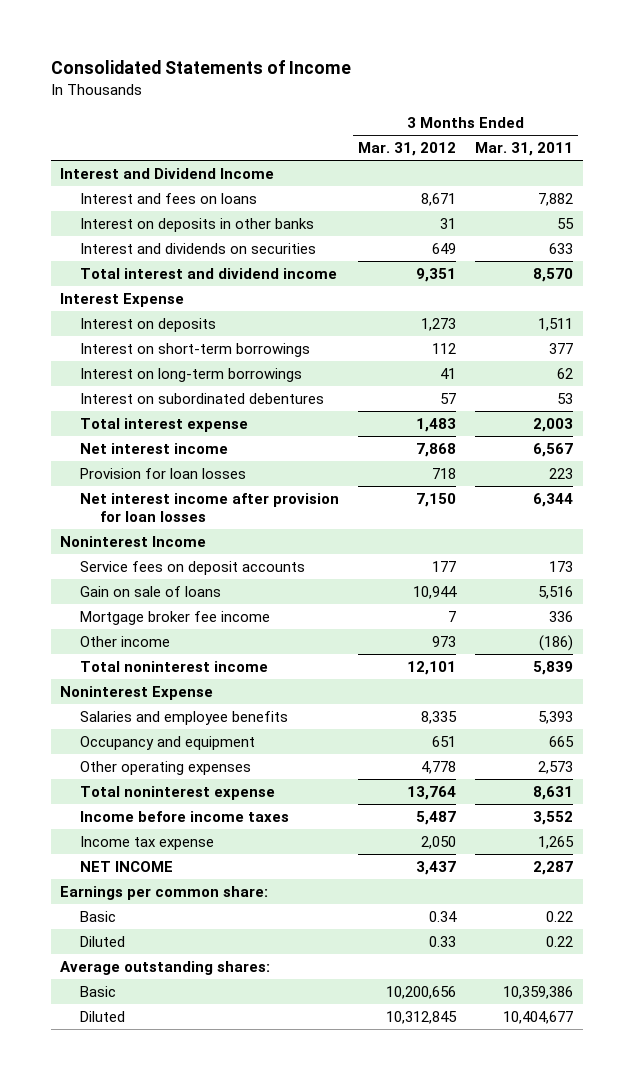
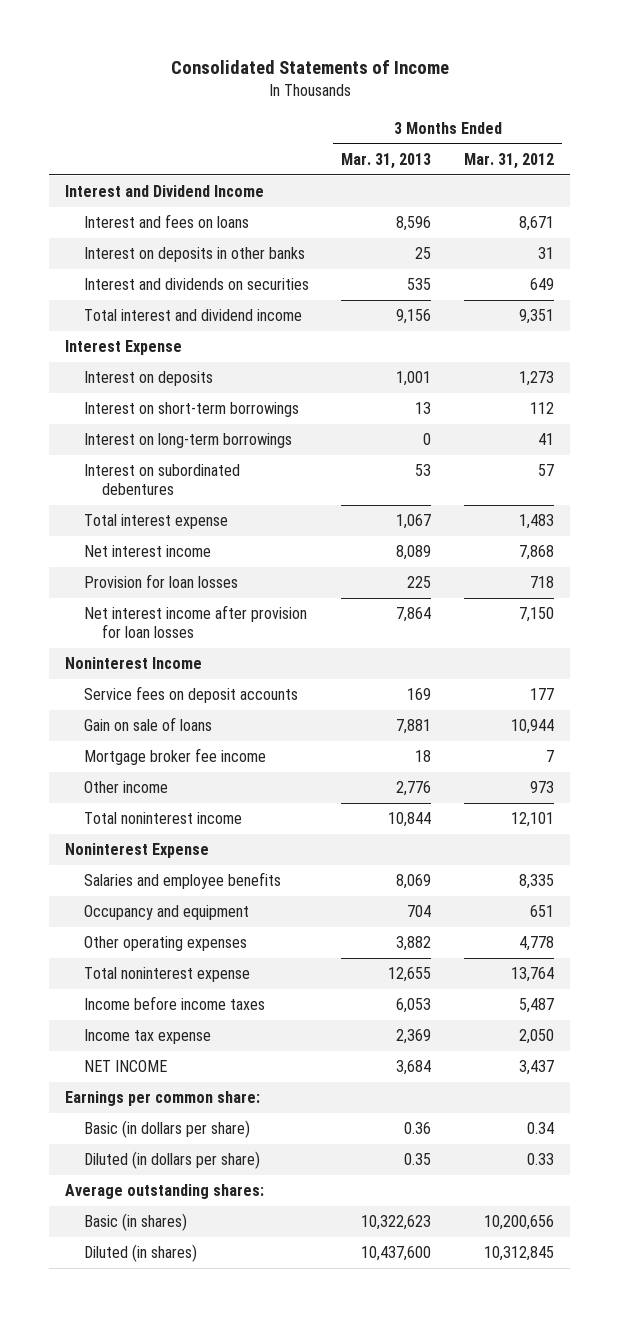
[475,142,574,157] Mar. 31, 2011 -> none
none -> [341,152,432,169] Mar. 31, 2013
[79,910,116,922] Basic -> [83,1120,250,1139] Basic (in dollars per share)
[79,935,125,947] Diluted -> [83,1151,260,1170] Diluted (in dollars per share)
[79,985,116,997] Basic -> [83,1213,187,1232] Basic (in shares)
[79,1010,125,1022] Diluted -> [83,1244,197,1263] Diluted (in shares)

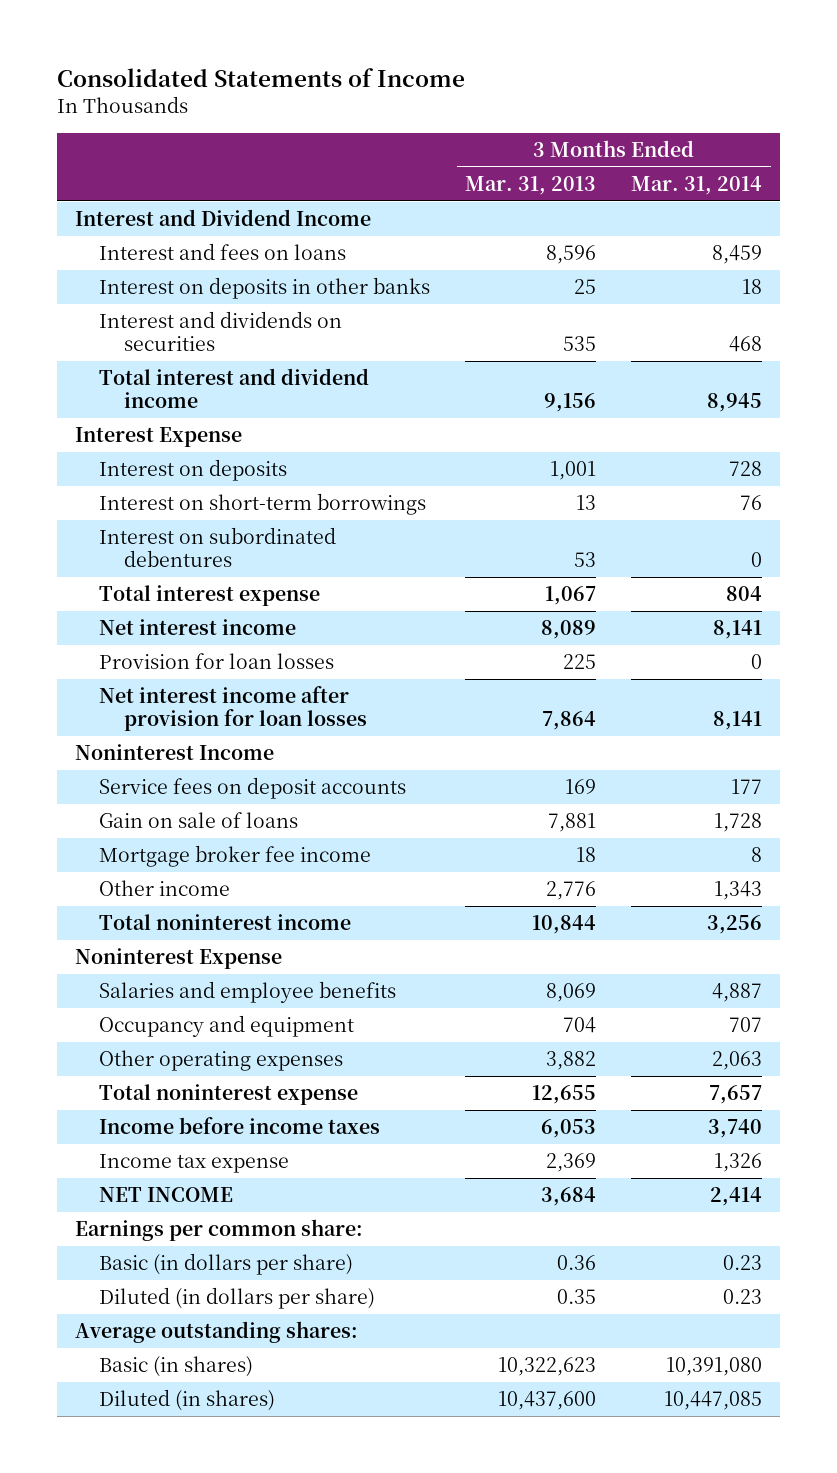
[463,152,554,169] Mar. 31, 2012 -> none
none -> [631,175,763,195] Mar. 31, 2014
[83,433,292,449] Interest on long-term borrowings -> none

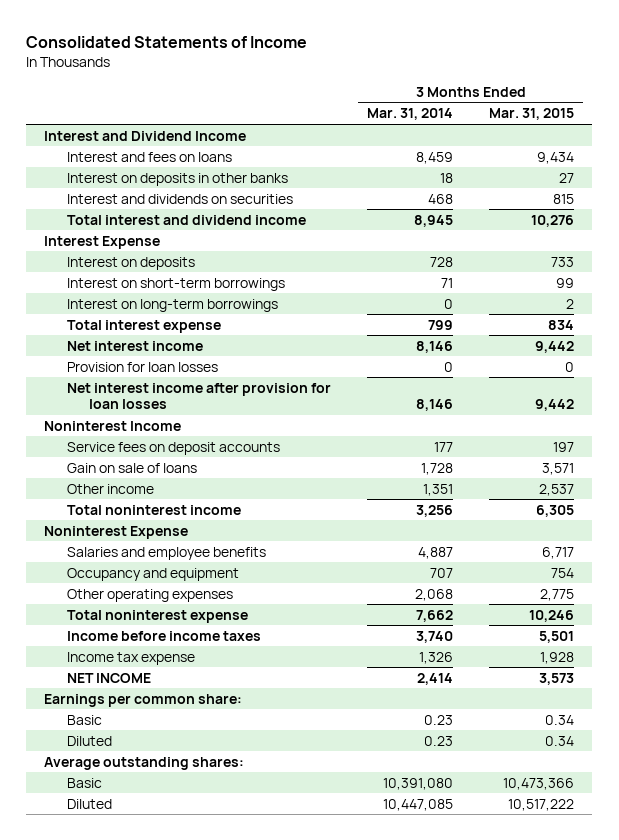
[465,175,597,195] Mar. 31, 2013 -> none
none -> [489,108,575,121] Mar. 31, 2015
[99,527,337,568] Interest on subordinated debentures -> none
[740,495,763,511] 76 -> [441,277,454,288] 71
none -> [66,298,278,312] Interest on long-term borrowings
[726,586,763,602] 804 -> [428,319,454,330] 799
[713,620,763,640] 8,141 -> [416,340,454,353] 8,146
[713,711,763,731] 8,141 -> [416,399,454,412] 8,146
[99,845,372,868] Mortgage broker fee income -> none
[714,881,763,901] 1,343 -> [423,483,454,496] 1,351
[712,1051,763,1071] 2,063 -> [415,588,454,601] 2,068
[709,1085,763,1105] 7,657 -> [416,609,454,622] 7,662
[99,1253,354,1276] Basic (in dollars per share) -> [66,714,102,725] Basic
[99,1287,376,1310] Diluted (in dollars per share) -> [66,735,112,746] Diluted
[99,1356,254,1378] Basic (in shares) -> [66,777,102,788] Basic
[99,1389,276,1412] Diluted (in shares) -> [66,798,112,809] Diluted

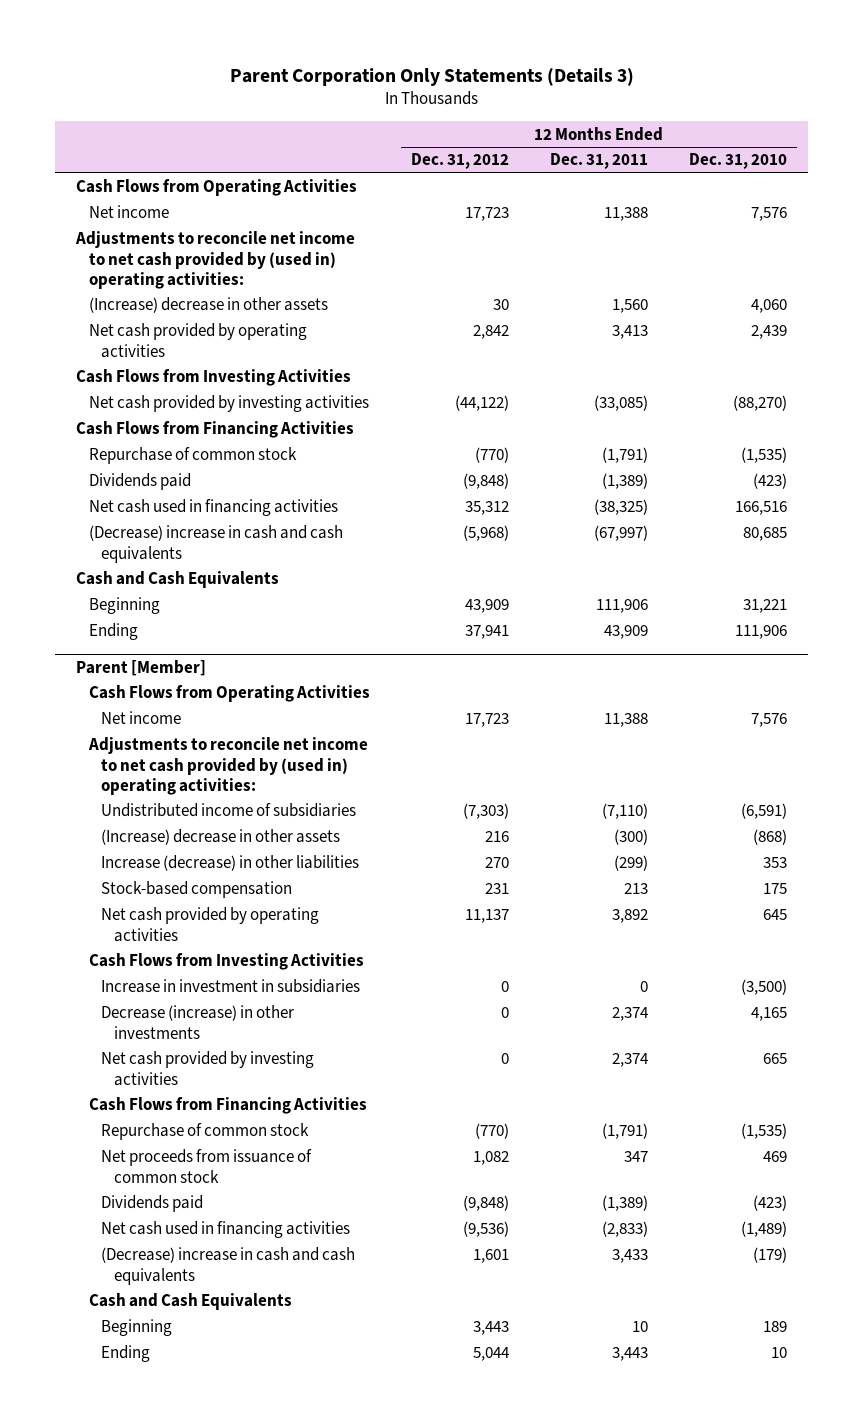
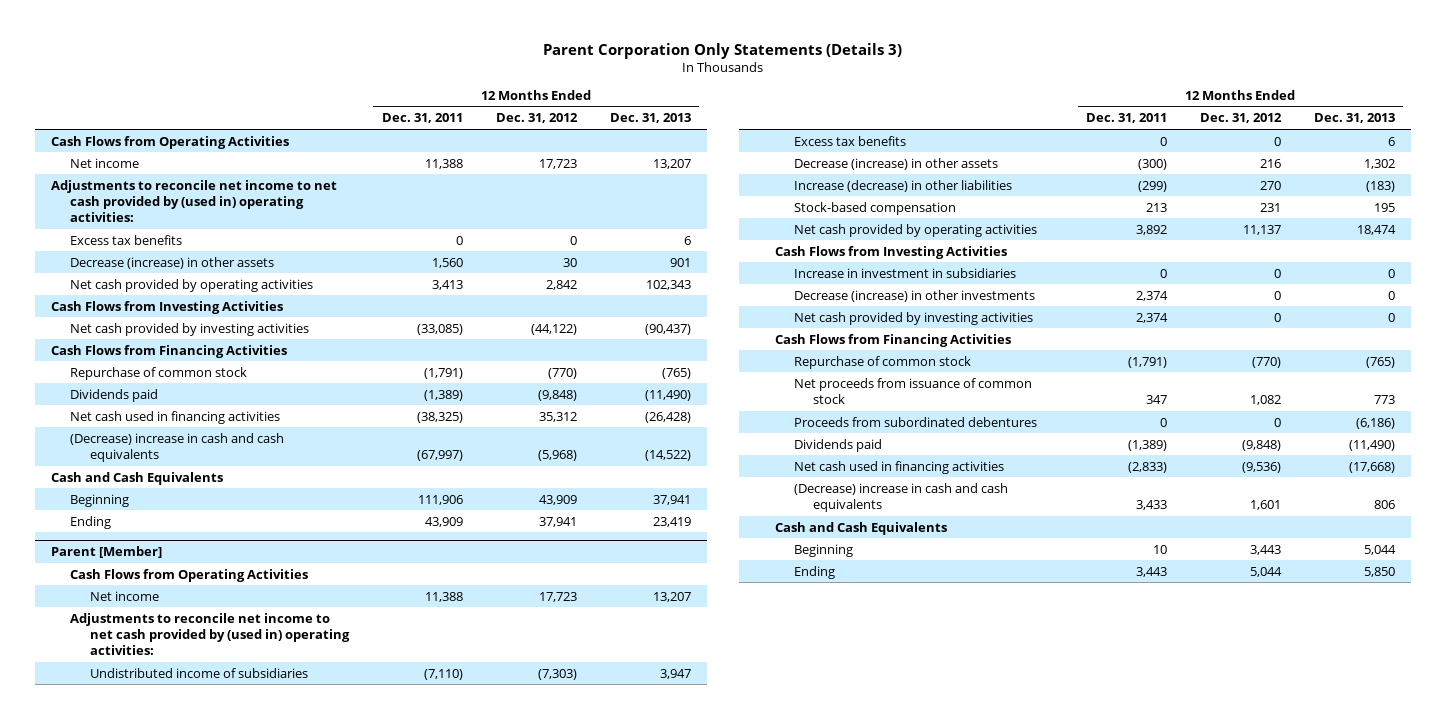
[689,153,788,170] Dec. 31, 2010 -> none
none -> [609,113,691,124] Dec. 31, 2013
none -> [70,234,183,245] Excess tax benefits
[88,297,328,314] (Increase) decrease in other assets -> [70,256,275,269] Decrease (increase) in other assets
none -> [793,135,906,146] Excess tax benefits
[101,829,341,846] (Increase) decrease in other assets -> [793,157,998,170] Decrease (increase) in other assets
none -> [793,416,1037,427] Proceeds from subordinated debentures

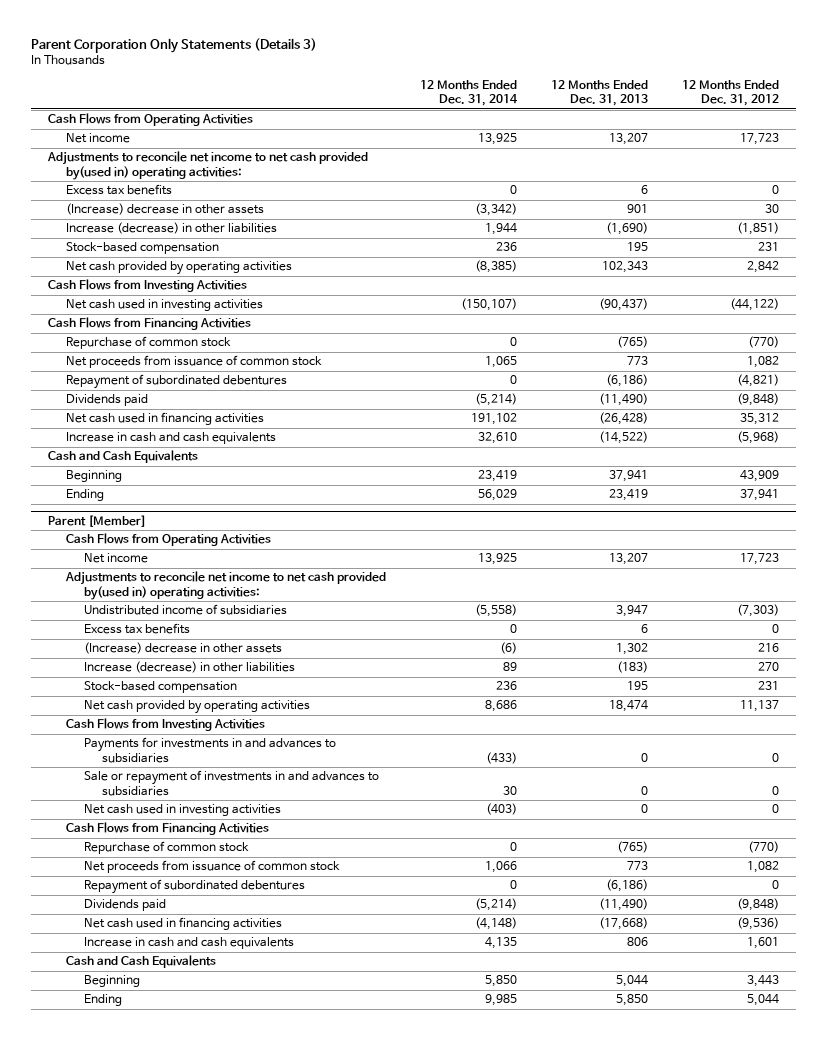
[381,113,463,124] Dec. 31, 2011 -> none
none -> [419,80,518,107] 12 Months Ended Dec. 31, 2014
[51,179,338,223] Adjustments to reconcile net income to net cash provided by (used in) operating activities: -> [47,151,369,180] Adjustments to reconcile net income to net cash provided by(used in) operating activities:
[70,256,275,269] Decrease (increase) in other assets -> [66,203,265,216] (Increase) decrease in other assets
none -> [66,222,278,235] Increase (decrease) in other liabilities
none -> [66,242,220,255] Stock-based compensation
[70,322,310,336] Net cash provided by investing activities -> [66,299,264,312] Net cash used in investing activities
none -> [66,355,323,369] Net proceeds from issuance of common stock
none -> [66,374,288,390] Repayment of subordinated debentures
[70,432,285,463] (Decrease) increase in cash and cash equivalents -> [66,432,277,445] Increase in cash and cash equivalents
[70,612,350,656] Adjustments to reconcile net income to net cash provided by (used in) operating activities: -> [65,571,387,600] Adjustments to reconcile net income to net cash provided by(used in) operating activities:
[793,157,998,170] Decrease (increase) in other assets -> [83,642,282,655] (Increase) decrease in other assets
[793,267,1016,278] Increase in investment in subsidiaries -> none
[793,289,1035,302] Decrease (increase) in other investments -> none
none -> [83,737,336,763] Payments for investments in and advances to subsidiaries
none -> [83,770,379,796] Sale or repayment of investments in and advances to subsidiaries
[793,311,1033,325] Net cash provided by investing activities -> [83,804,281,817] Net cash used in investing activities
[793,416,1037,427] Proceeds from subordinated debentures -> [83,879,305,895] Repayment of subordinated debentures
[793,482,1008,513] (Decrease) increase in cash and cash equivalents -> [83,937,294,950] Increase in cash and cash equivalents

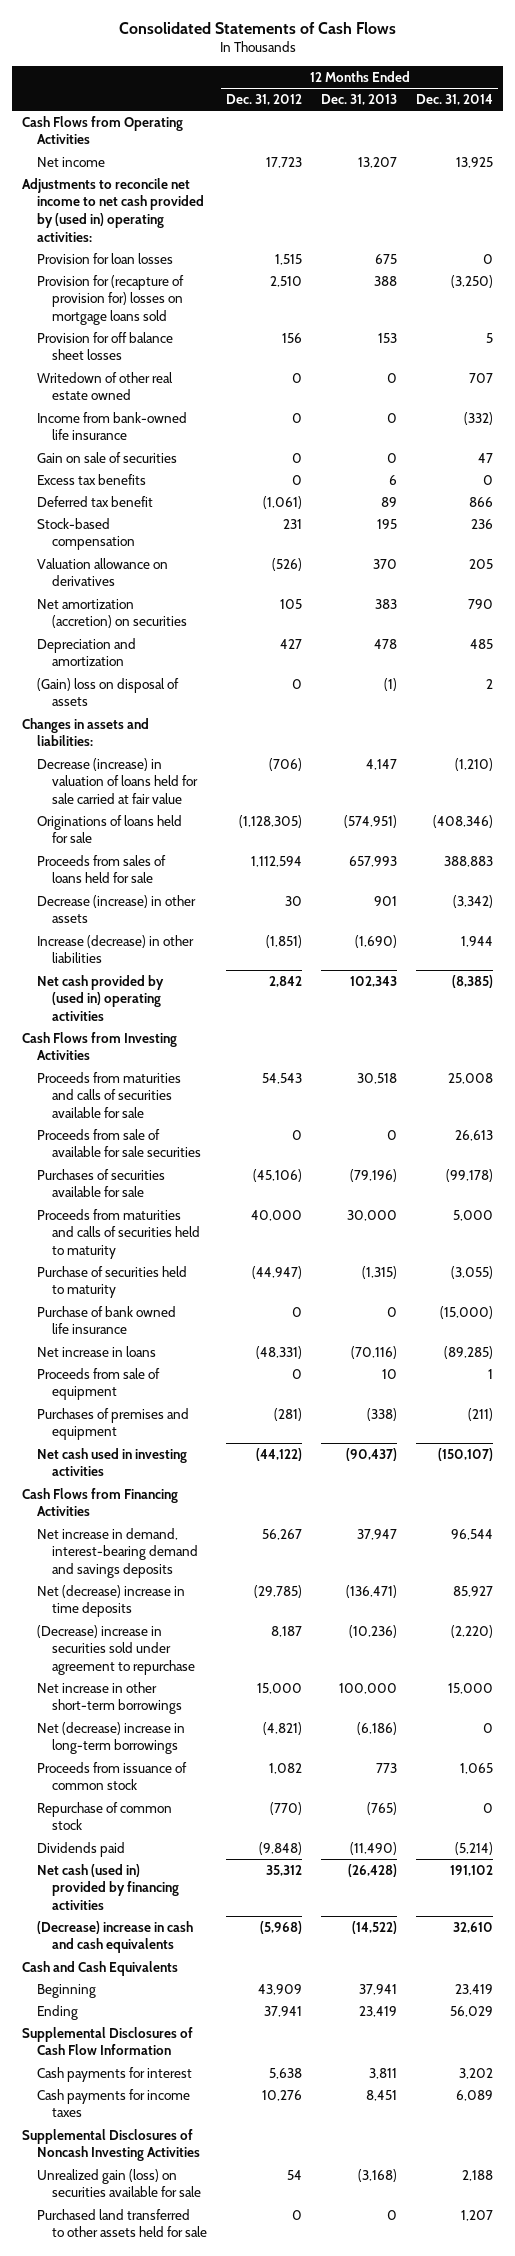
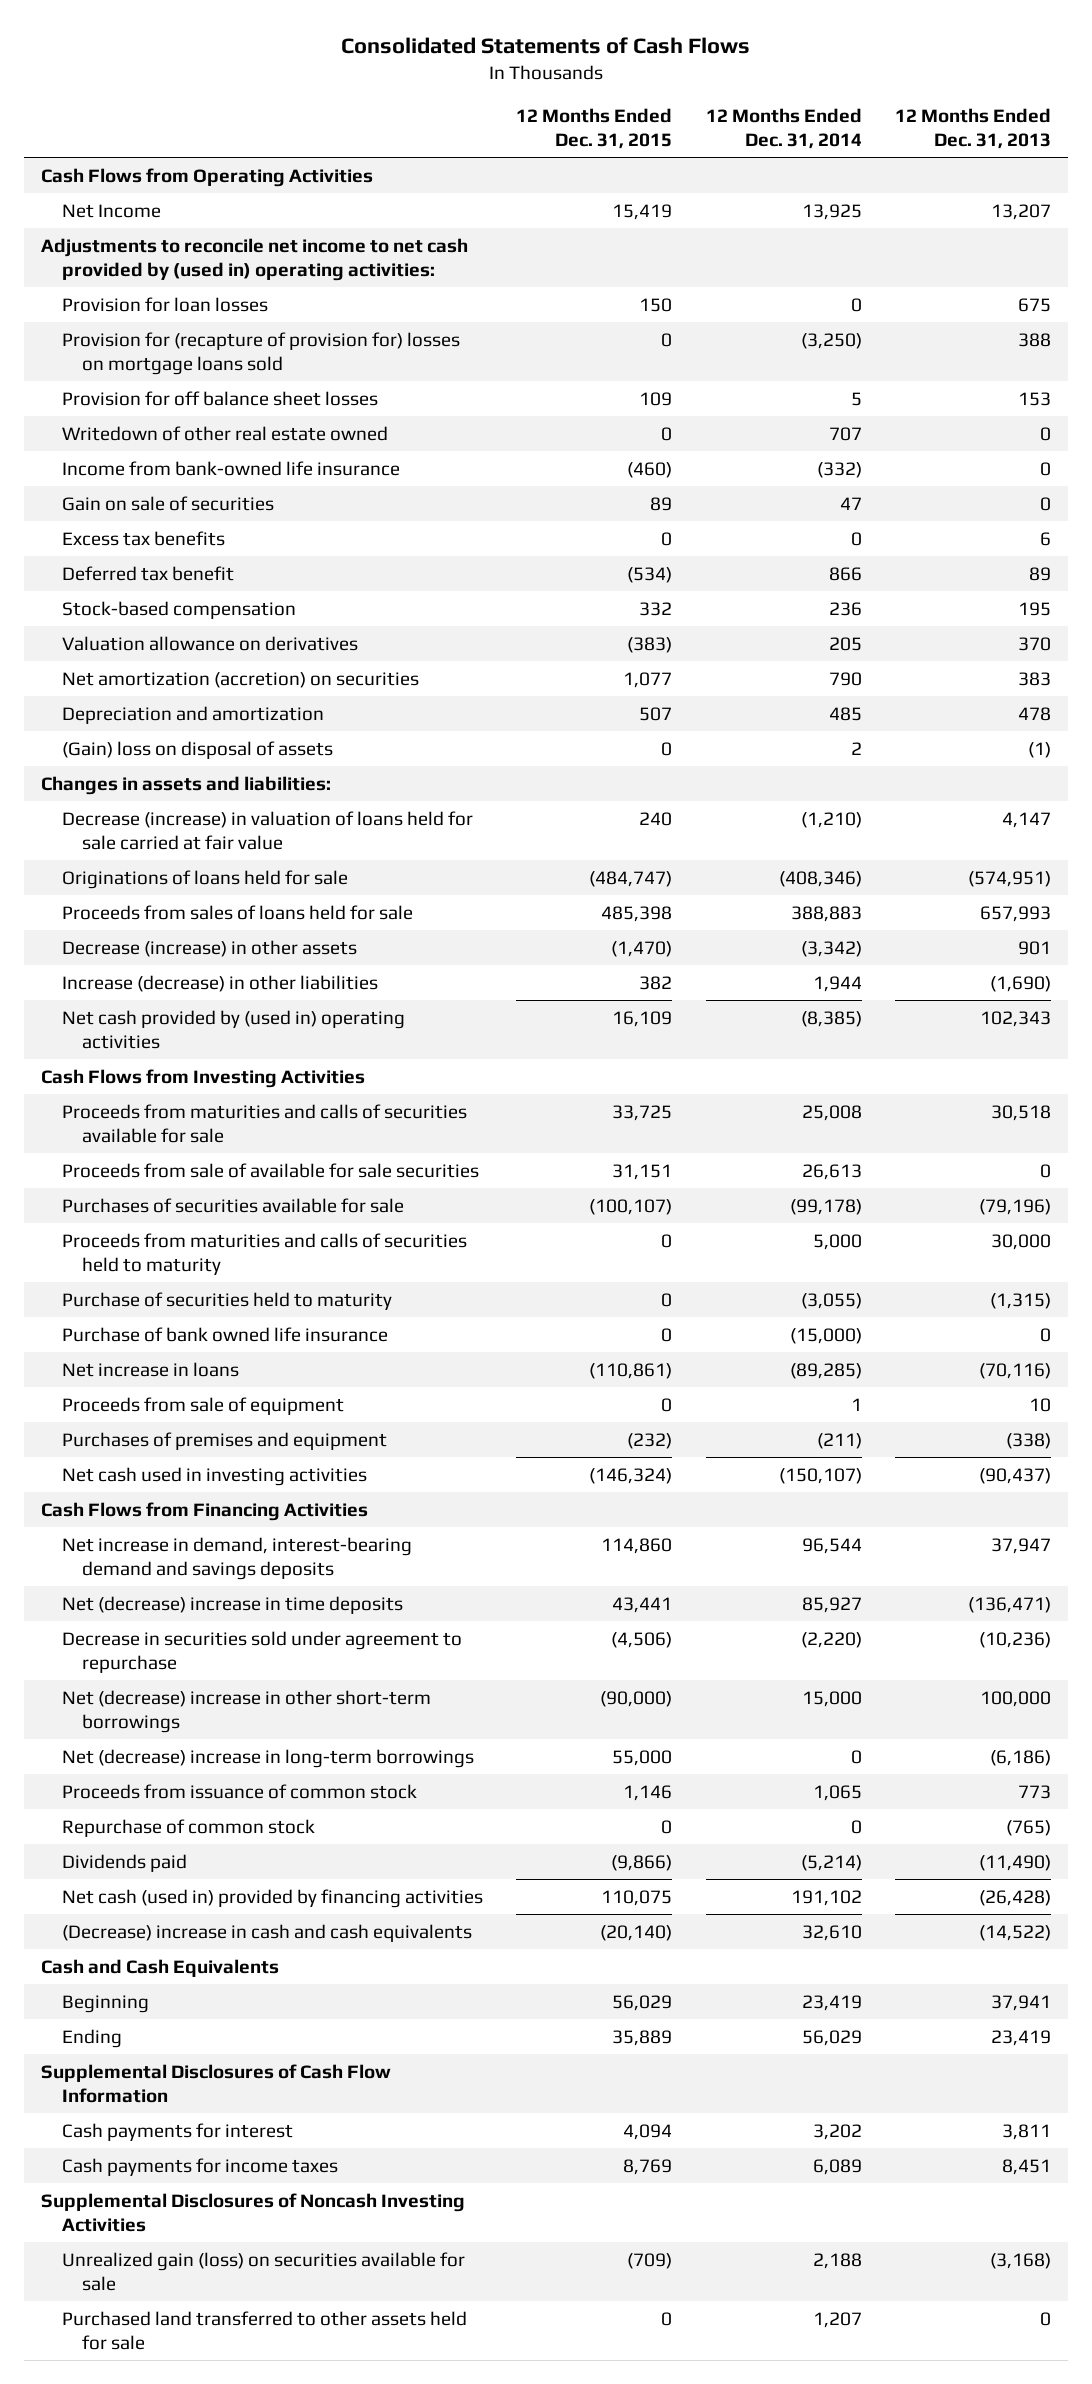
[225,93,302,105] Dec. 31, 2012 -> none
none -> [516,107,673,149] 12 Months Ended Dec. 31, 2015
[36,156,105,167] Net income -> [61,203,161,218] Net Income
[36,1624,195,1676] (Decrease) increase in securities sold under agreement to repurchase -> [61,1630,462,1673] Decrease in securities sold under agreement to repurchase
[36,1681,182,1715] Net increase in other short-term borrowings -> [61,1689,431,1733] Net (decrease) increase in other short-term borrowings

